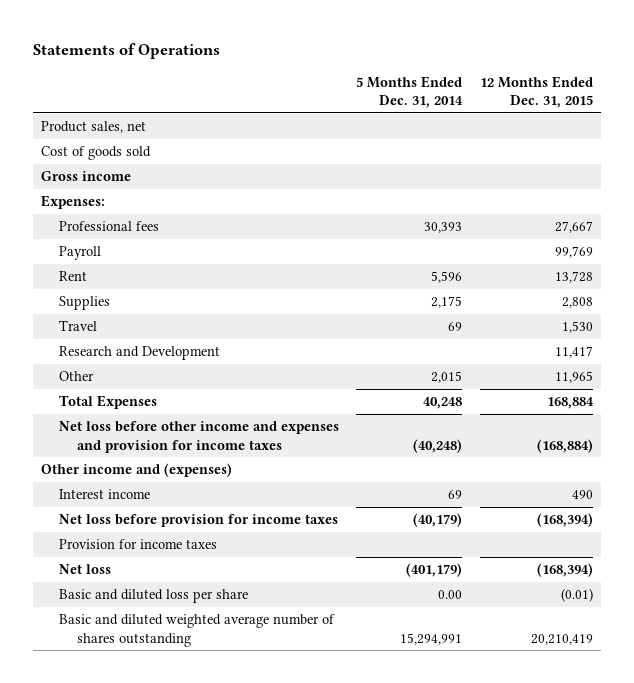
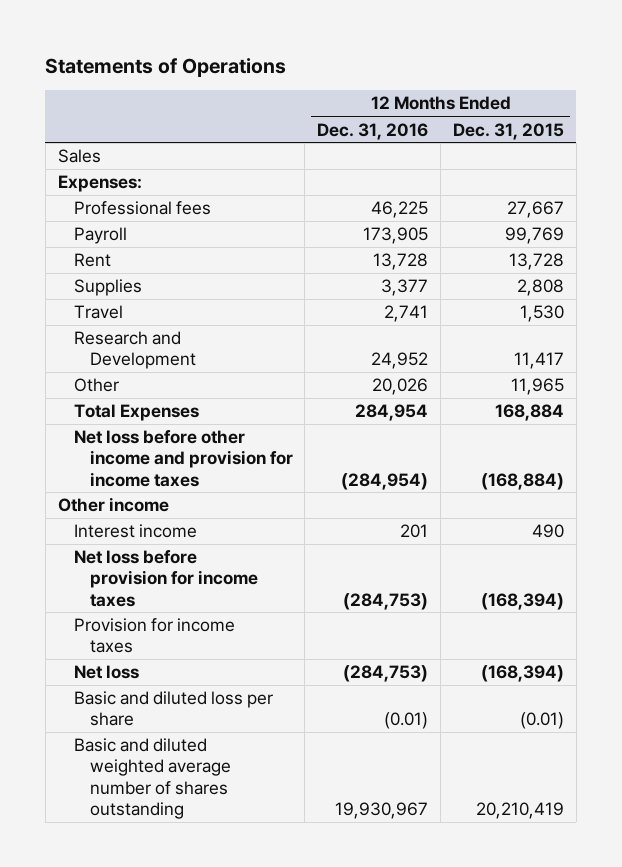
[356,75,464,109] 5 Months Ended Dec. 31, 2014 -> none
none -> [317,122,429,140] Dec. 31, 2016
[41,121,147,134] Product sales, net -> none
[41,146,152,161] Cost of goods sold -> none
[41,171,132,182] Gross income -> none
none -> [57,149,101,164] Sales
[58,421,339,453] Net loss before other income and expenses and provision for income taxes -> [73,430,293,487] Net loss before other income and provision for income taxes
[41,463,233,478] Other income and (expenses) -> [57,497,169,513] Other income

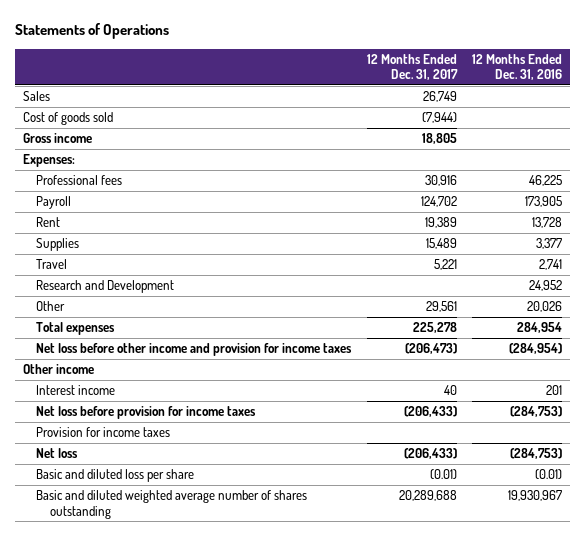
[453,122,565,140] Dec. 31, 2015 -> none
none -> [366,53,458,81] 12 Months Ended Dec. 31, 2017
none -> [22,112,113,126] Cost of goods sold
none -> [22,133,92,144] Gross income
[73,404,199,422] Total Expenses -> [36,322,116,336] Total expenses

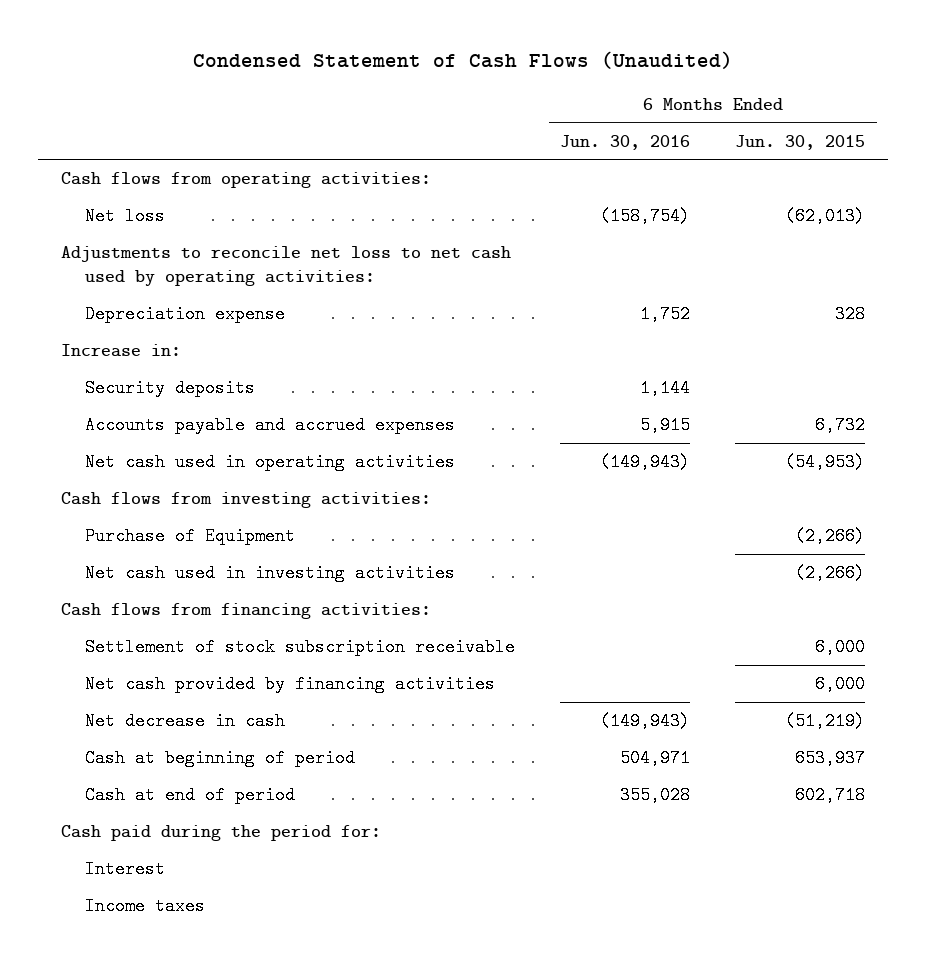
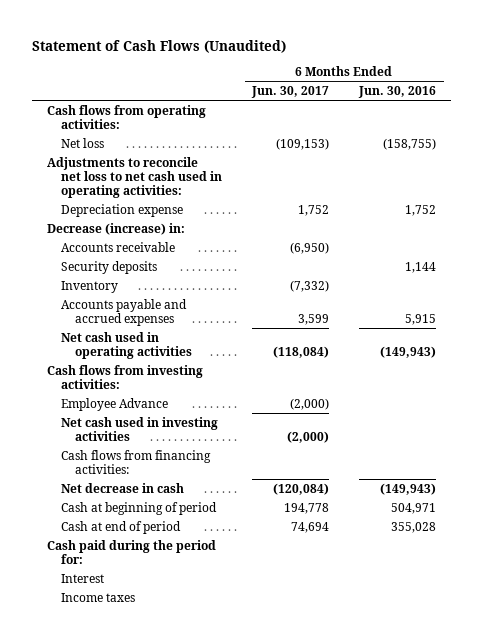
[193,51,734,70] Condensed Statement of Cash Flows (Unaudited) -> [32,39,287,53] Statement of Cash Flows (Unaudited)
[735,134,866,150] Jun. 30, 2015 -> none
none -> [251,86,330,99] Jun. 30, 2017
[600,207,691,226] (158,754) -> [383,137,437,150] (158,755)
[60,246,511,287] Adjustments to reconcile net loss to net cash used by operating activities: -> [47,156,222,199] Adjustments to reconcile net loss to net cash used in operating activities:
[60,344,181,358] Increase in: -> [47,222,186,235] Decrease (increase) in:
none -> [60,241,175,252] Accounts receivable
none -> [60,280,118,293] Inventory
[85,527,296,546] Purchase of Equipment -> none
none -> [60,397,168,411] Employee Advance
[85,638,516,657] Settlement of stock subscription receivable -> none
[85,675,496,694] Net cash provided by financing activities -> none

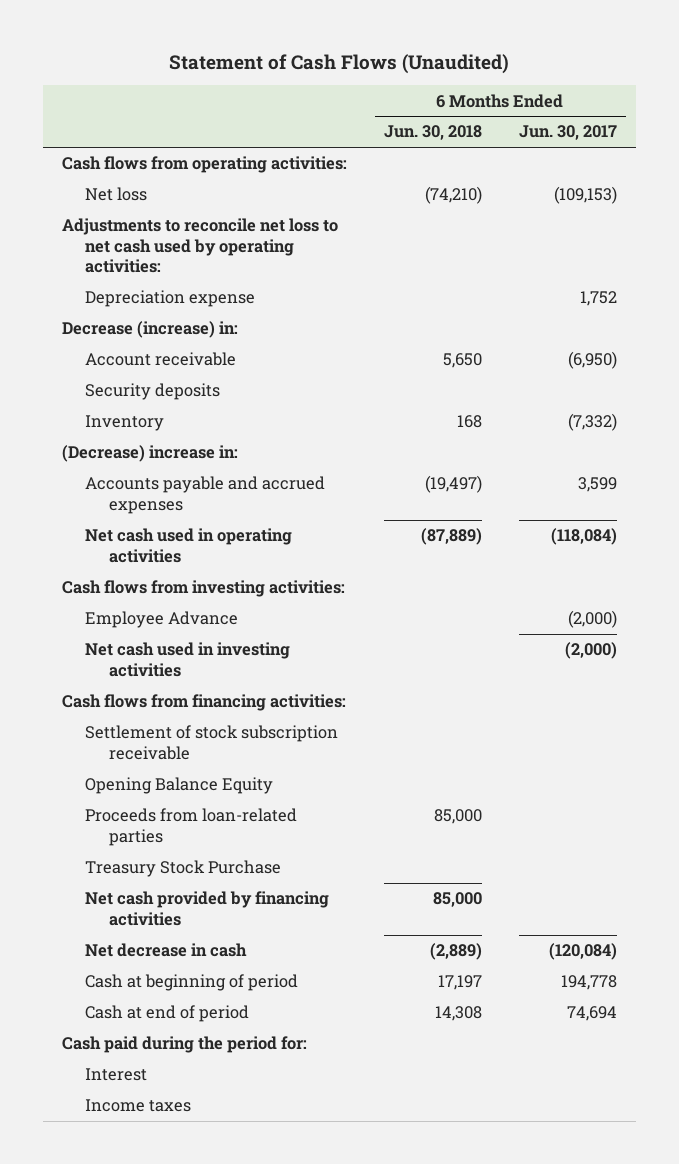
[358,86,437,99] Jun. 30, 2016 -> none
none -> [383,125,482,141] Jun. 30, 2018
[47,156,222,199] Adjustments to reconcile net loss to net cash used in operating activities: -> [61,218,338,274] Adjustments to reconcile net loss to net cash used by operating activities:
[60,241,175,252] Accounts receivable -> [85,352,237,367] Account receivable
none -> [61,445,238,463] (Decrease) increase in:
none -> [85,725,339,760] Settlement of stock subscription receivable
none -> [85,777,274,795] Opening Balance Equity
none -> [85,808,298,846] Proceeds from loan-related parties
none -> [85,860,282,878] Treasury Stock Purchase
none -> [85,891,330,926] Net cash provided by financing activities

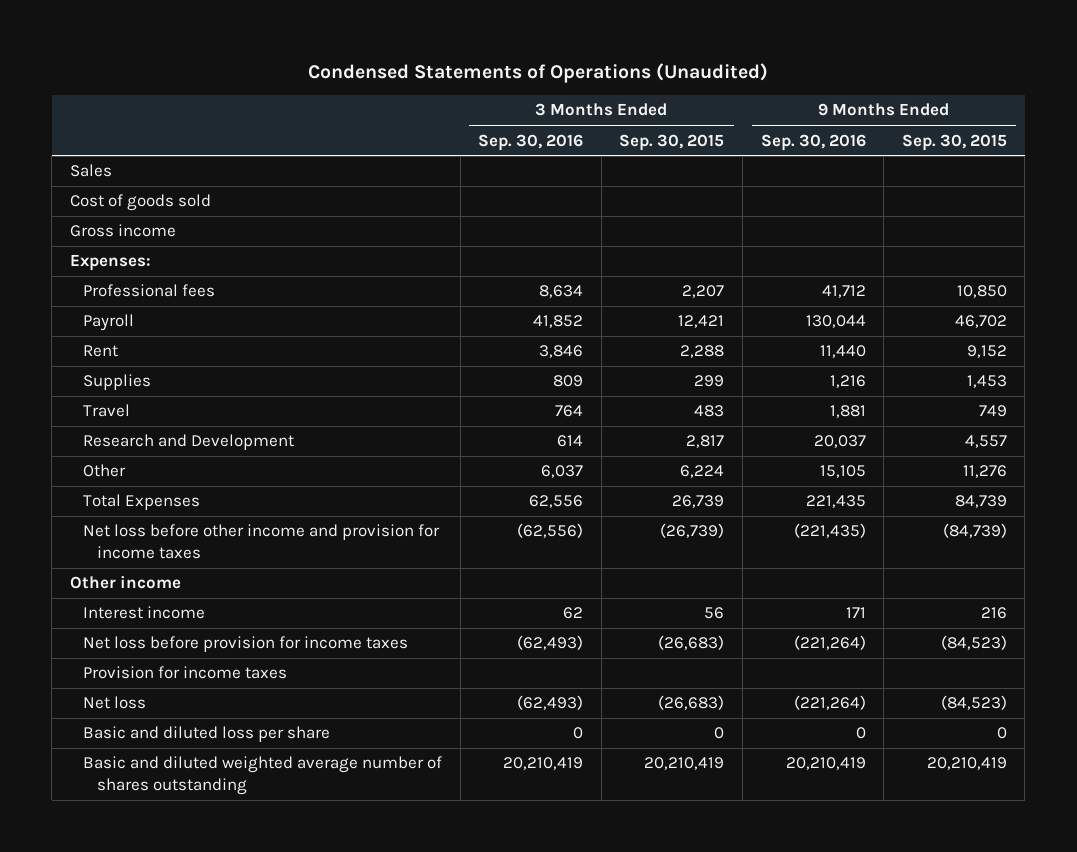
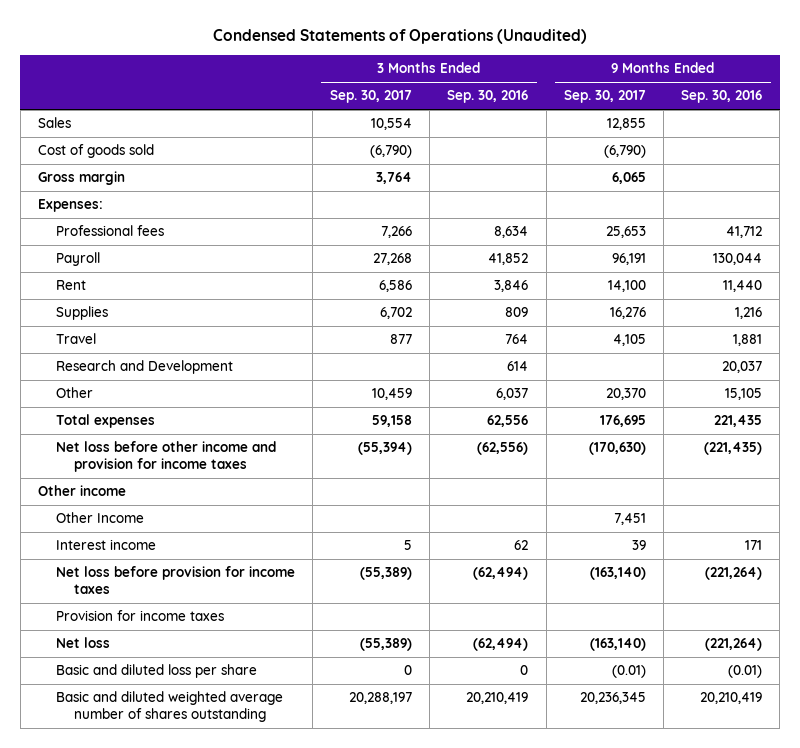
[619,133,725,151] Sep. 30, 2015 -> none
[901,133,1007,151] Sep. 30, 2015 -> none
none -> [330,90,413,104] Sep. 30, 2017
none -> [563,90,646,104] Sep. 30, 2017
[69,224,176,238] Gross income -> [37,171,125,186] Gross margin
[83,494,201,511] Total Expenses -> [56,414,156,429] Total expenses
none -> [56,512,145,524] Other Income
[517,635,584,651] (62,493) -> [473,567,529,581] (62,494)
[517,695,584,711] (62,493) -> [473,638,529,652] (62,494)
[855,727,866,740] 0 -> [727,665,762,679] (0.01)

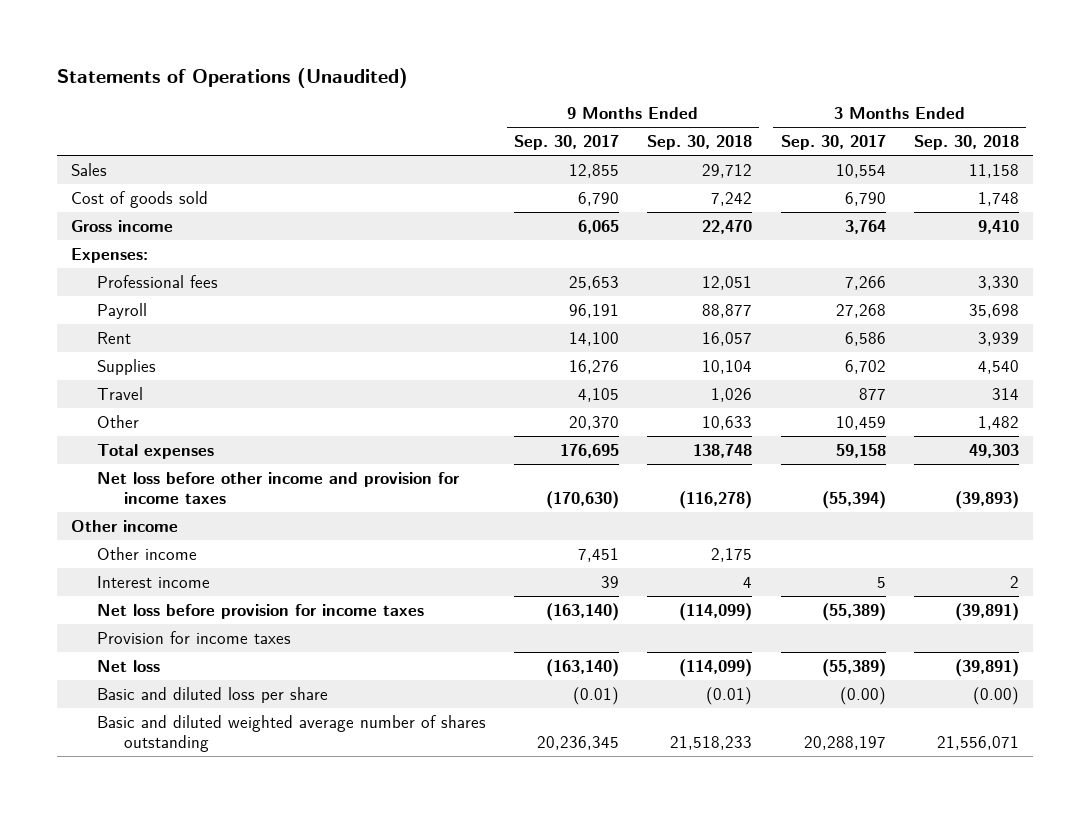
[212,29,587,45] Condensed Statements of Operations (Unaudited) -> [56,67,408,88] Statements of Operations (Unaudited)
[447,90,529,104] Sep. 30, 2016 -> none
[680,90,762,104] Sep. 30, 2016 -> none
none -> [647,134,753,150] Sep. 30, 2018
none -> [913,134,1019,150] Sep. 30, 2018
[370,145,413,159] (6,790) -> [844,191,886,206] 6,790
[603,145,646,159] (6,790) -> [578,191,620,206] 6,790
[37,171,125,186] Gross margin -> [70,219,173,232] Gross income
[56,360,234,375] Research and Development -> none
[56,512,145,524] Other Income -> [97,546,198,560] Other income
[404,665,413,676] 0 -> [839,686,886,705] (0.00)

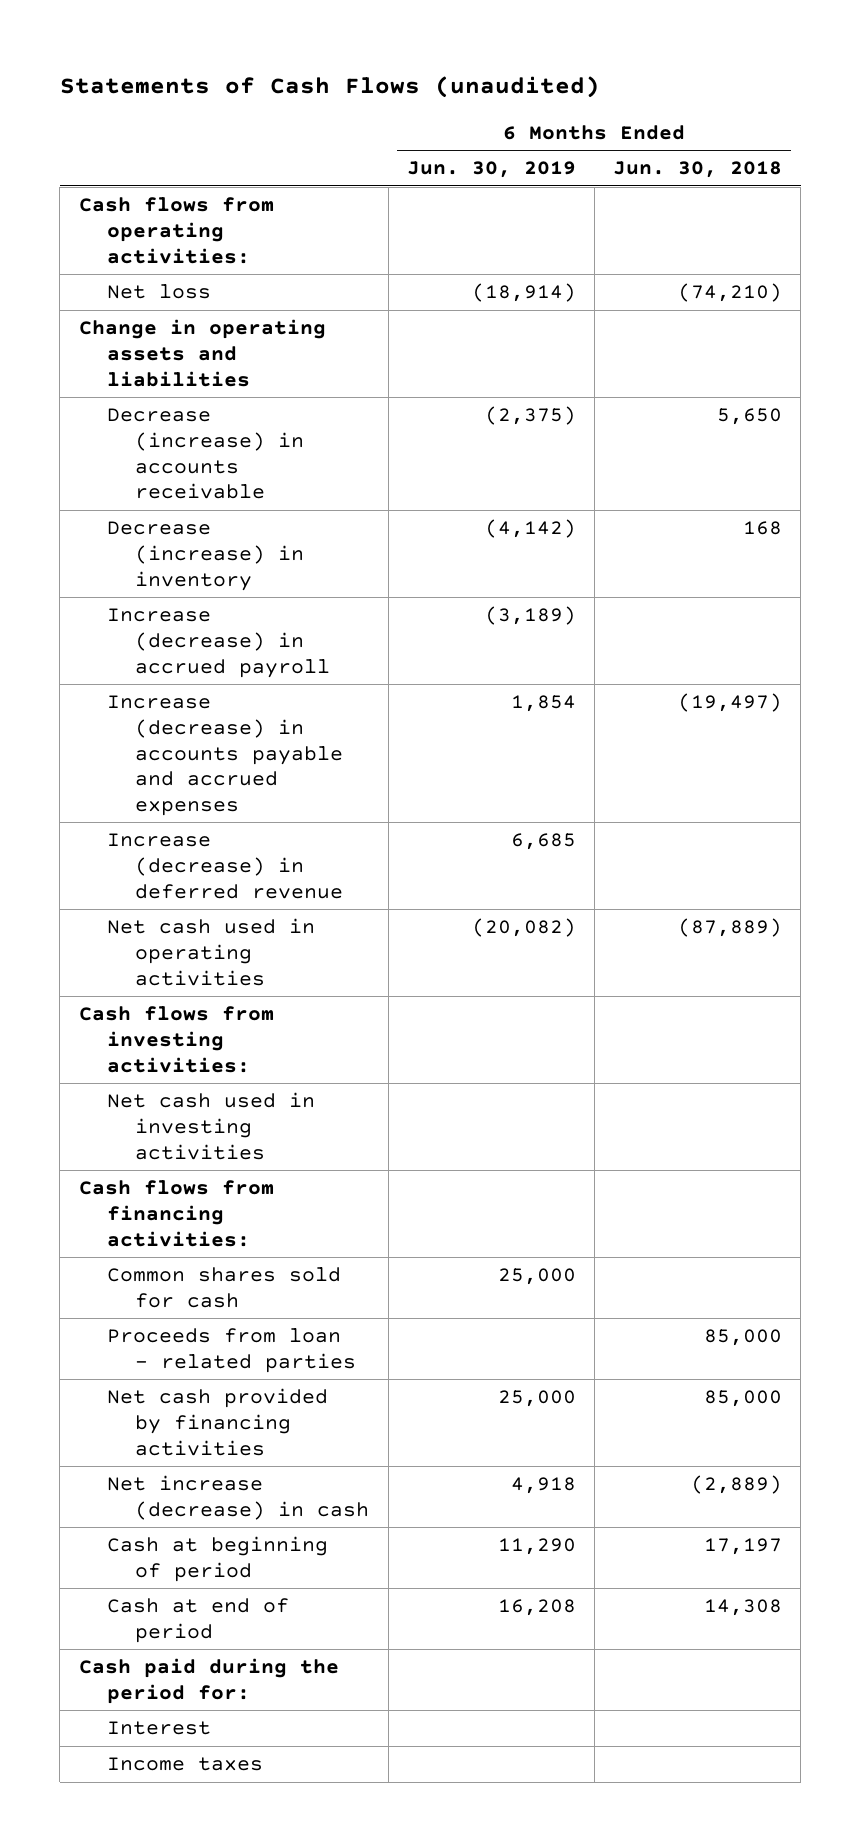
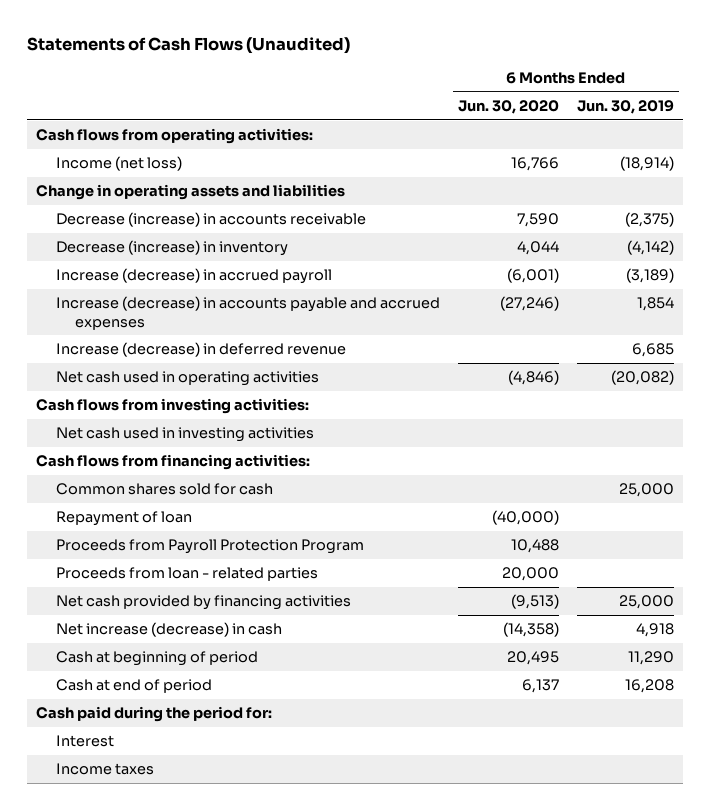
[59,76,600,99] Statements of Cash Flows (unaudited) -> [27,36,351,54] Statements of Cash Flows (Unaudited)
[613,161,783,179] Jun. 30, 2018 -> none
none -> [457,100,559,115] Jun. 30, 2020
[106,284,211,300] Net loss -> [55,156,182,172] Income (net loss)
none -> [55,511,192,527] Repayment of loan
none -> [55,539,364,555] Proceeds from Payroll Protection Program

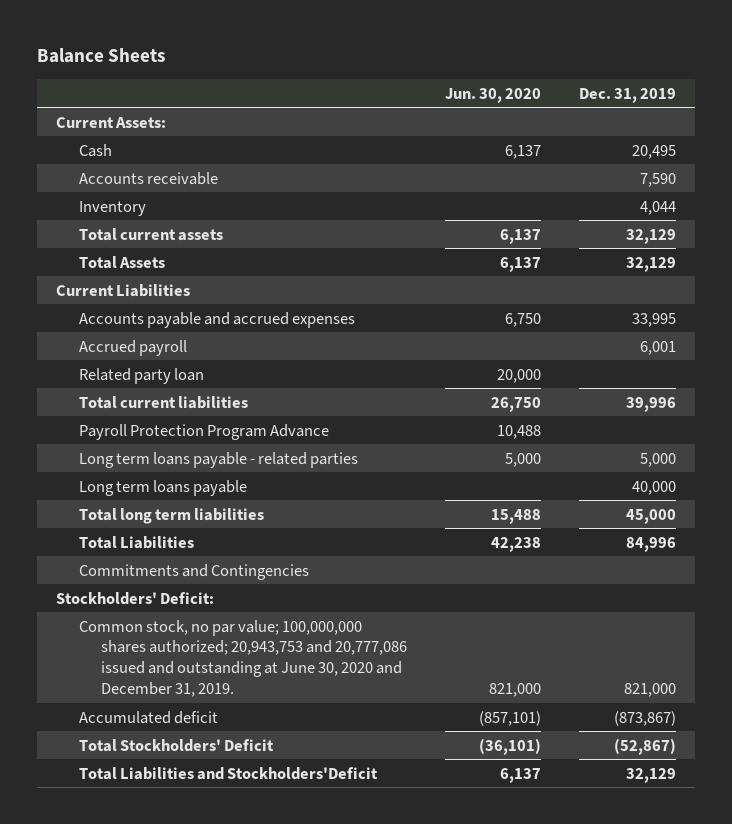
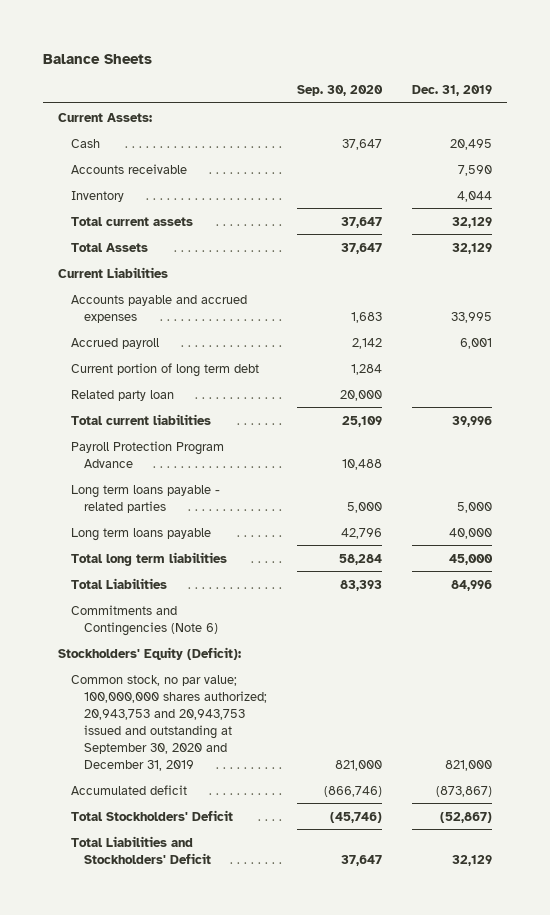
[445,87,542,103] Jun. 30, 2020 -> none
none -> [296,85,383,97] Sep. 30, 2020
none -> [71,362,260,377] Current portion of long term debt
[78,563,309,580] Commitments and Contingencies -> [71,604,219,636] Commitments and Contingencies (Note 6)
[55,591,214,605] Stockholders' Deficit: -> [58,646,242,660] Stockholders' Equity (Deficit):
[78,619,408,697] Common stock, no par value; 100,000,000 shares authorized; 20,943,753 and 20,777,086 issued and outstanding at June 30, 2020 and December 31, 2019. -> [71,674,268,771] Common stock, no par value; 100,000,000 shares authorized; 20,943,753 and 20,943,753 issued and outstanding at September 30, 2020 and December 31, 2019
[78,766,378,780] Total Liabilities and Stockholders'Deficit -> [71,835,212,864] Total Liabilities and Stockholders' Deficit

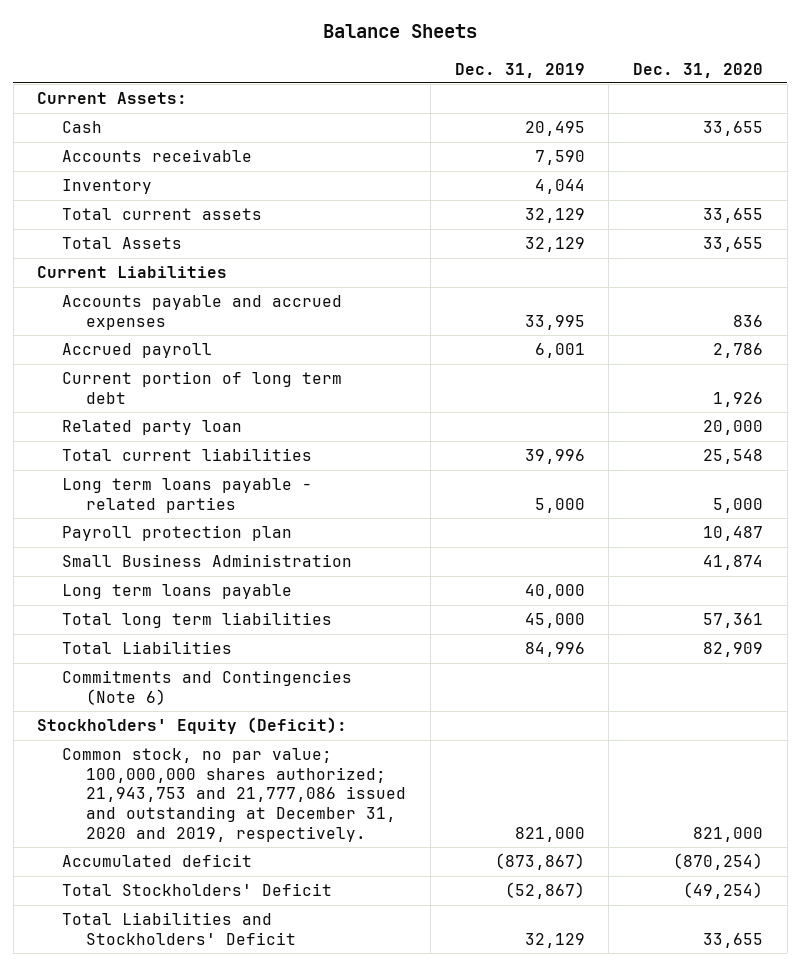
[296,85,383,97] Sep. 30, 2020 -> none
none -> [633,62,764,78] Dec. 31, 2020
[71,440,225,468] Payroll Protection Program Advance -> none
none -> [61,525,292,542] Payroll protection plan
none -> [61,554,352,568] Small Business Administration
[71,674,268,771] Common stock, no par value; 100,000,000 shares authorized; 20,943,753 and 20,943,753 issued and outstanding at September 30, 2020 and December 31, 2019 -> [61,748,407,842] Common stock, no par value; 100,000,000 shares authorized; 21,943,753 and 21,777,086 issued and outstanding at December 31, 2020 and 2019, respectively.

